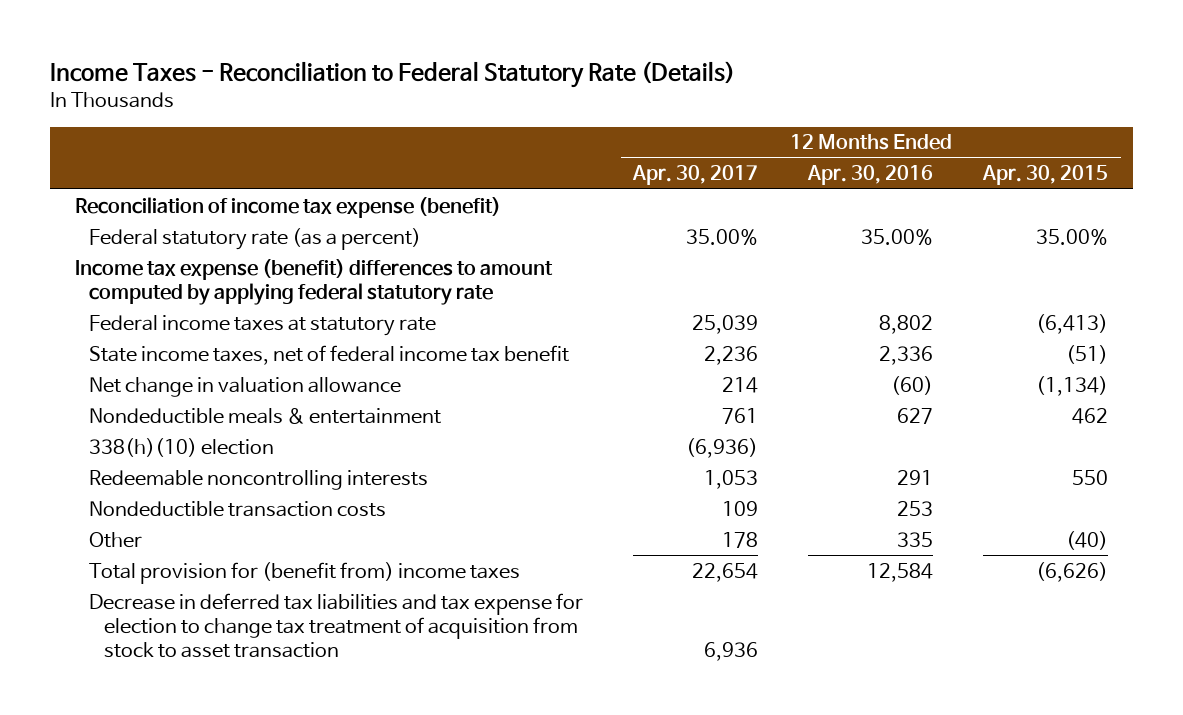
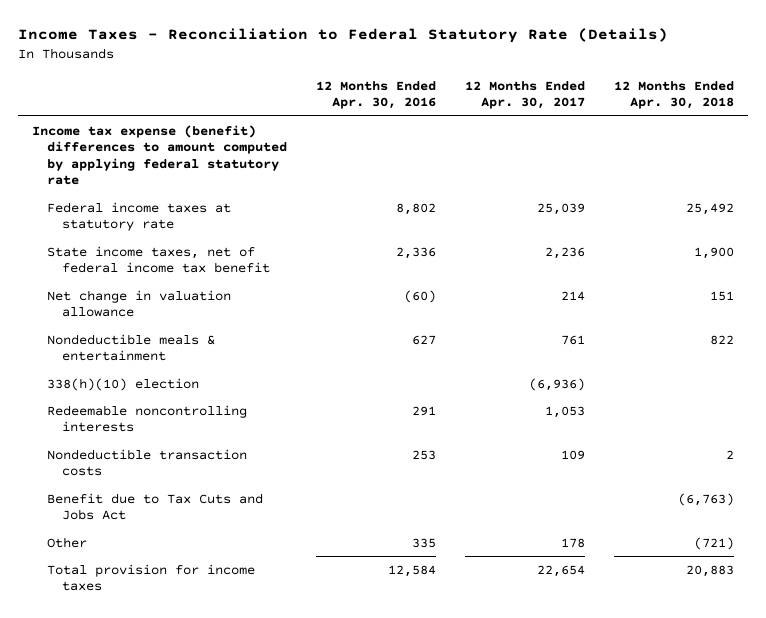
[982,165,1109,186] Apr. 30, 2015 -> none
none -> [613,80,734,110] 12 Months Ended Apr. 30, 2018
[74,196,501,218] Reconciliation of income tax expense (benefit) -> none
[89,227,422,250] Federal statutory rate (as a percent) -> none
none -> [46,492,263,521] Benefit due to Tax Cuts and Jobs Act
[89,592,584,659] Decrease in deferred tax liabilities and tax expense for election to change tax treatment of acquisition from stock to asset transaction -> none
[89,561,521,584] Total provision for (benefit from) income taxes -> [46,563,255,592] Total provision for income taxes

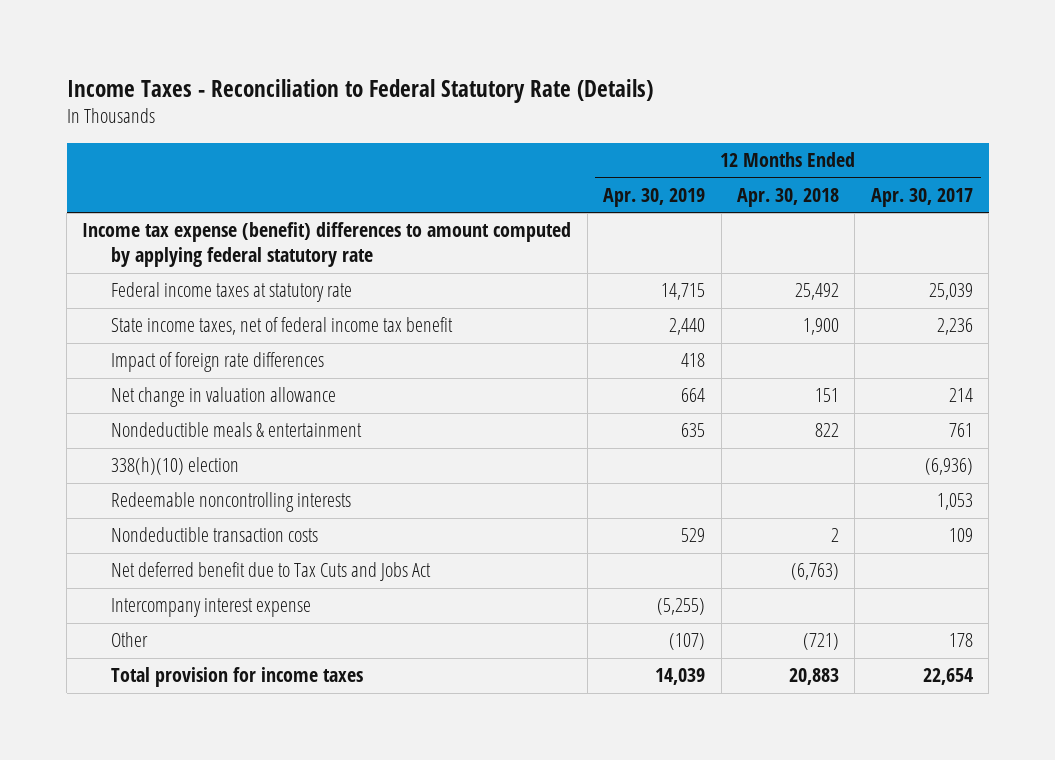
[315,80,436,110] 12 Months Ended Apr. 30, 2016 -> none
none -> [603,187,706,207] Apr. 30, 2019
none -> [111,352,325,373] Impact of foreign rate differences
[46,492,263,521] Benefit due to Tax Cuts and Jobs Act -> [111,562,432,582] Net deferred benefit due to Tax Cuts and Jobs Act
none -> [111,598,312,618] Intercompany interest expense

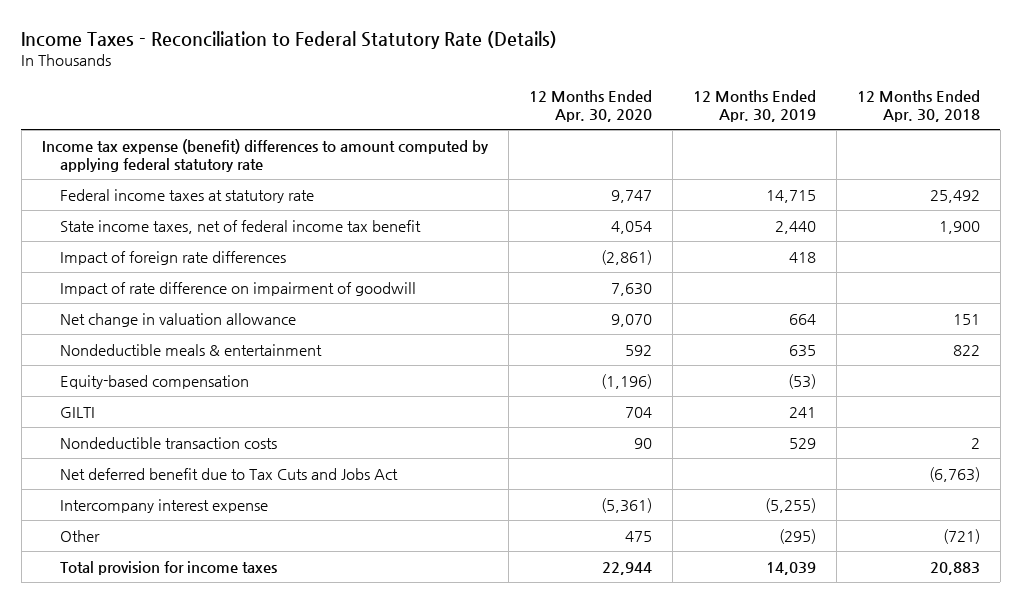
[870,187,973,207] Apr. 30, 2017 -> none
none -> [528,89,652,123] 12 Months Ended Apr. 30, 2020
none -> [59,281,416,296] Impact of rate difference on impairment of goodwill
[111,457,240,476] 338(h)(10) election -> none
[111,492,352,513] Redeemable noncontrolling interests -> none
none -> [59,374,249,389] Equity-based compensation
none -> [59,406,95,418] GILTI
[669,633,706,651] (107) -> [778,528,816,544] (295)

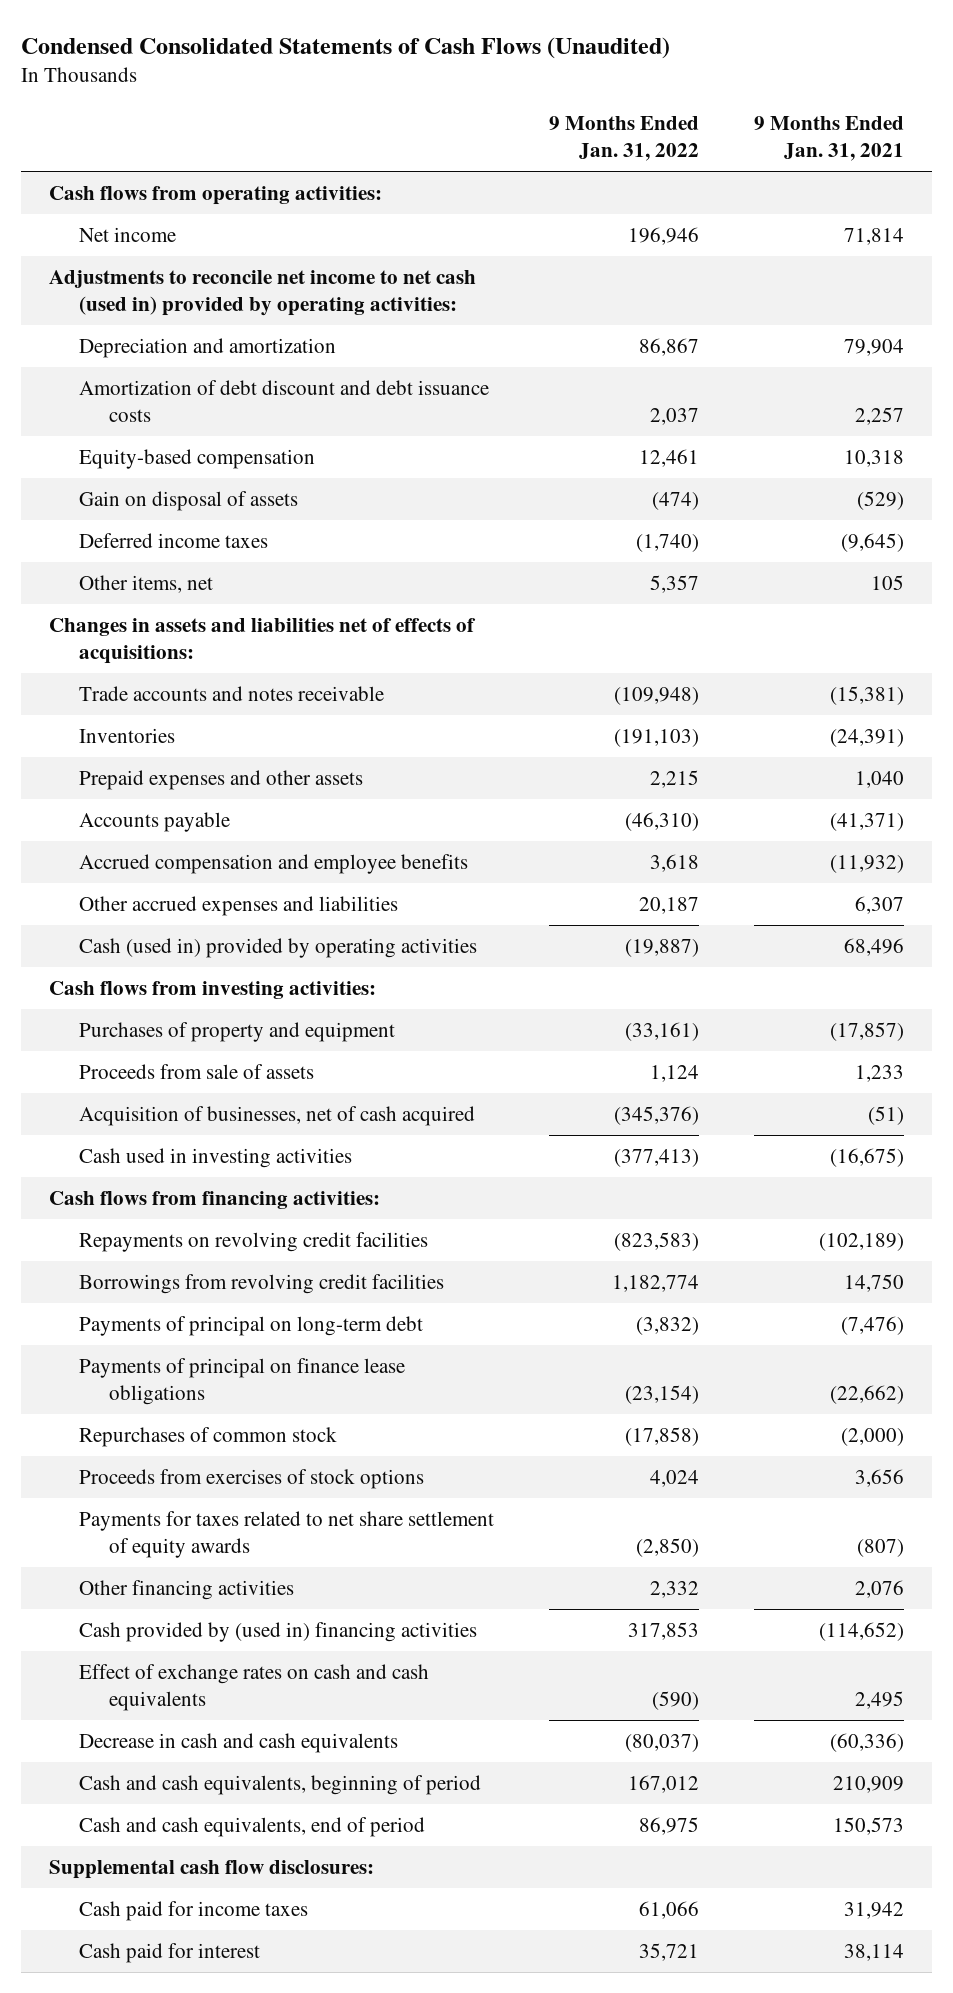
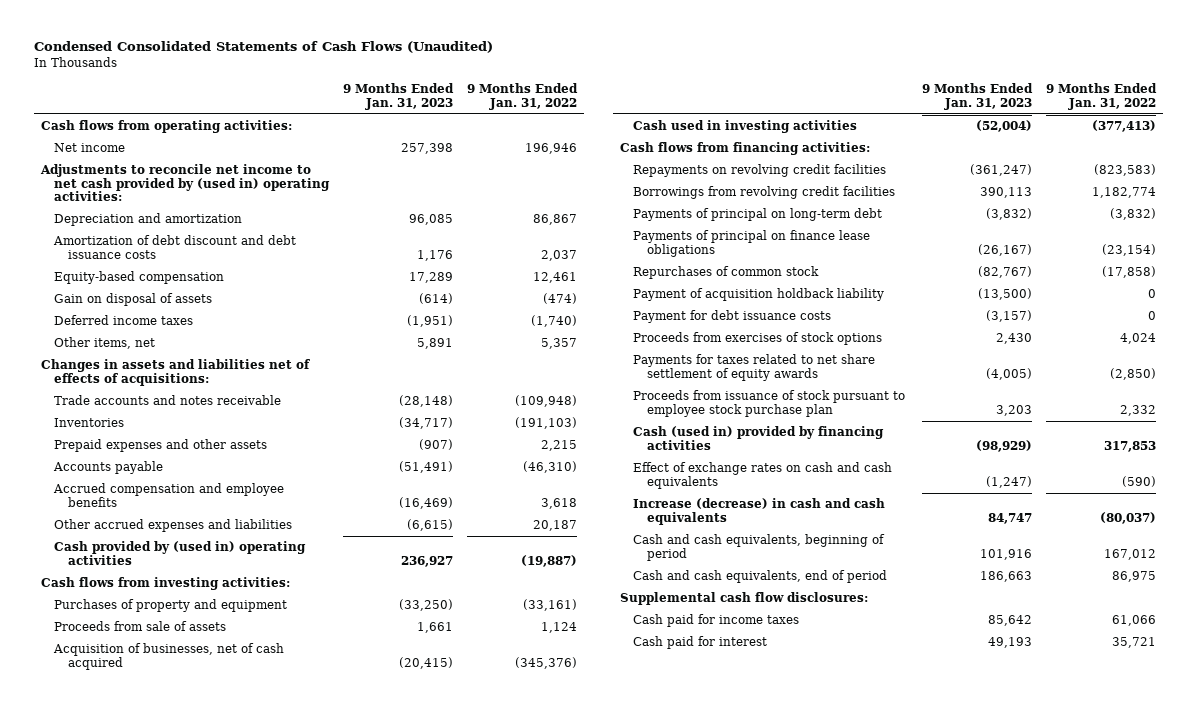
[754,116,905,162] 9 Months Ended Jan. 31, 2021 -> none
none -> [343,83,455,110] 9 Months Ended Jan. 31, 2023
[48,269,476,316] Adjustments to reconcile net income to net cash (used in) provided by operating activities: -> [39,164,331,202] Adjustments to reconcile net income to net cash provided by (used in) operating activities:
[78,937,477,958] Cash (used in) provided by operating activities -> [54,541,307,565] Cash provided by (used in) operating activities
none -> [633,288,885,302] Payment of acquisition holdback liability
none -> [633,310,832,324] Payment for debt issuance costs
[78,1579,294,1600] Other financing activities -> [633,390,906,417] Proceeds from issuance of stock pursuant to employee stock purchase plan
[78,1621,477,1642] Cash provided by (used in) financing activities -> [633,426,885,450] Cash (used in) provided by financing activities
[78,1732,398,1753] Decrease in cash and cash equivalents -> [633,498,886,525] Increase (decrease) in cash and cash equivalents

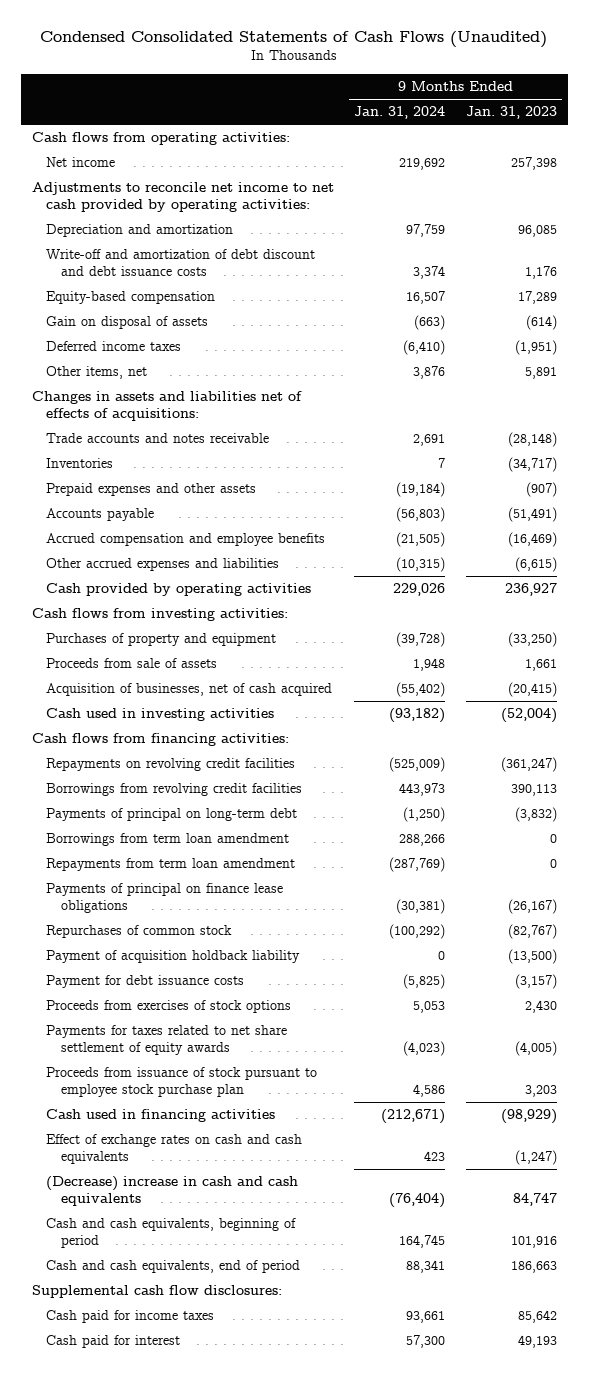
[467,83,579,110] 9 Months Ended Jan. 31, 2022 -> none
none -> [354,106,446,120] Jan. 31, 2024
[39,164,331,202] Adjustments to reconcile net income to net cash provided by (used in) operating activities: -> [31,182,334,213] Adjustments to reconcile net income to net cash provided by operating activities:
[53,235,297,259] Amortization of debt discount and debt issuance costs -> [46,249,316,277] Write-off and amortization of debt discount and debt issuance costs
[54,541,307,565] Cash provided by (used in) operating activities -> [46,583,312,597] Cash provided by operating activities
none -> [46,833,290,847] Borrowings from term loan amendment
none -> [46,858,296,872] Repayments from term loan amendment
[633,426,885,450] Cash (used in) provided by financing activities -> [46,1109,276,1123] Cash used in financing activities
[633,498,886,525] Increase (decrease) in cash and cash equivalents -> [46,1176,299,1207] (Decrease) increase in cash and cash equivalents

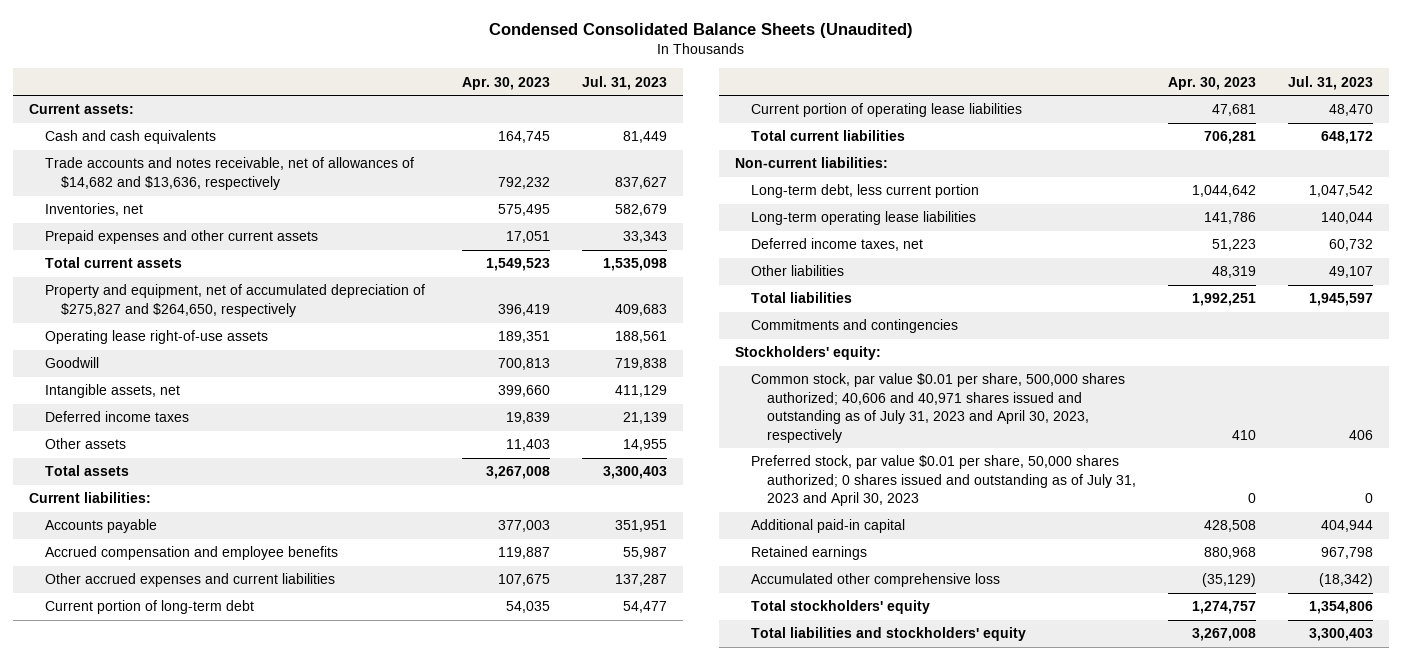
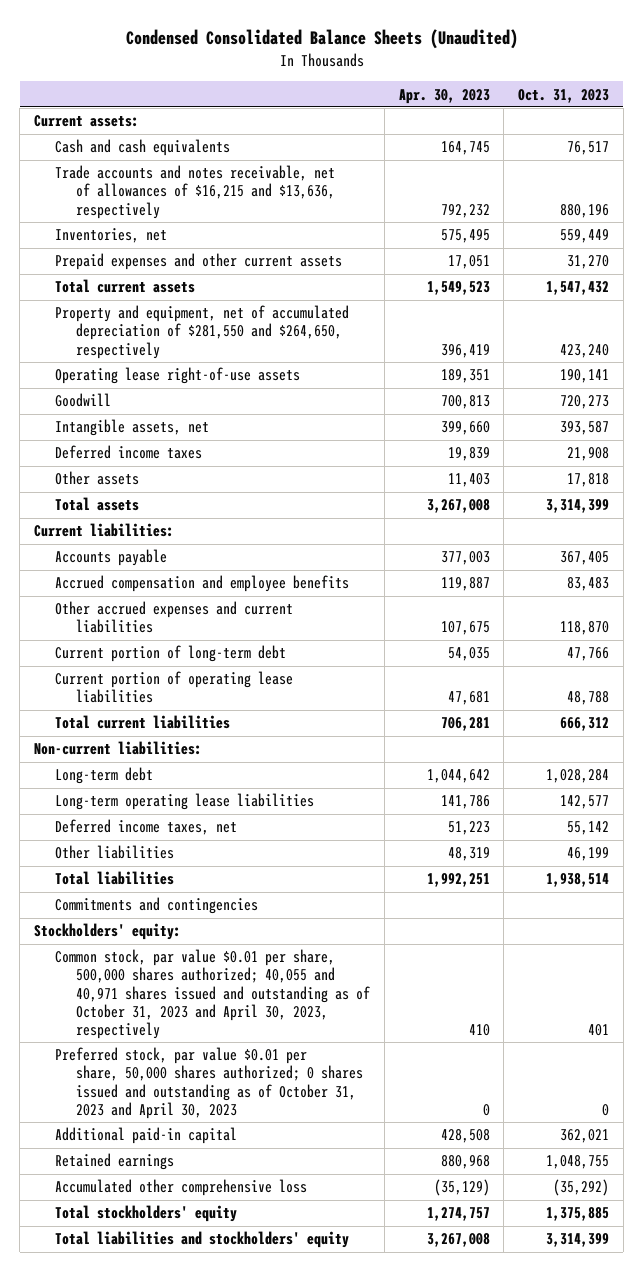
[582,75,668,90] Jul. 31, 2023 -> none
none -> [518,88,610,103] Oct. 31, 2023
[44,157,414,190] Trade accounts and notes receivable, net of allowances of $14,682 and $13,636, respectively -> [55,165,336,219] Trade accounts and notes receivable, net of allowances of $16,215 and $13,636, respectively
[44,284,425,317] Property and equipment, net of accumulated depreciation of $275,827 and $264,650, respectively -> [55,305,350,359] Property and equipment, net of accumulated depreciation of $281,550 and $264,650, respectively
[750,184,979,199] Long-term debt, less current portion -> [55,767,154,785] Long-term debt
[750,373,1125,443] Common stock, par value $0.01 per share, 500,000 shares authorized; 40,606 and 40,971 shares issued and outstanding as of July 31, 2023 and April 30, 2023, respectively -> [55,949,370,1039] Common stock, par value $0.01 per share, 500,000 shares authorized; 40,055 and 40,971 shares issued and outstanding as of October 31, 2023 and April 30, 2023, respectively
[750,455,1136,507] Preferred stock, par value $0.01 per share, 50,000 shares authorized; 0 shares issued and outstanding as of July 31, 2023 and April 30, 2023 -> [55,1047,363,1119] Preferred stock, par value $0.01 per share, 50,000 shares authorized; 0 shares issued and outstanding as of October 31, 2023 and April 30, 2023

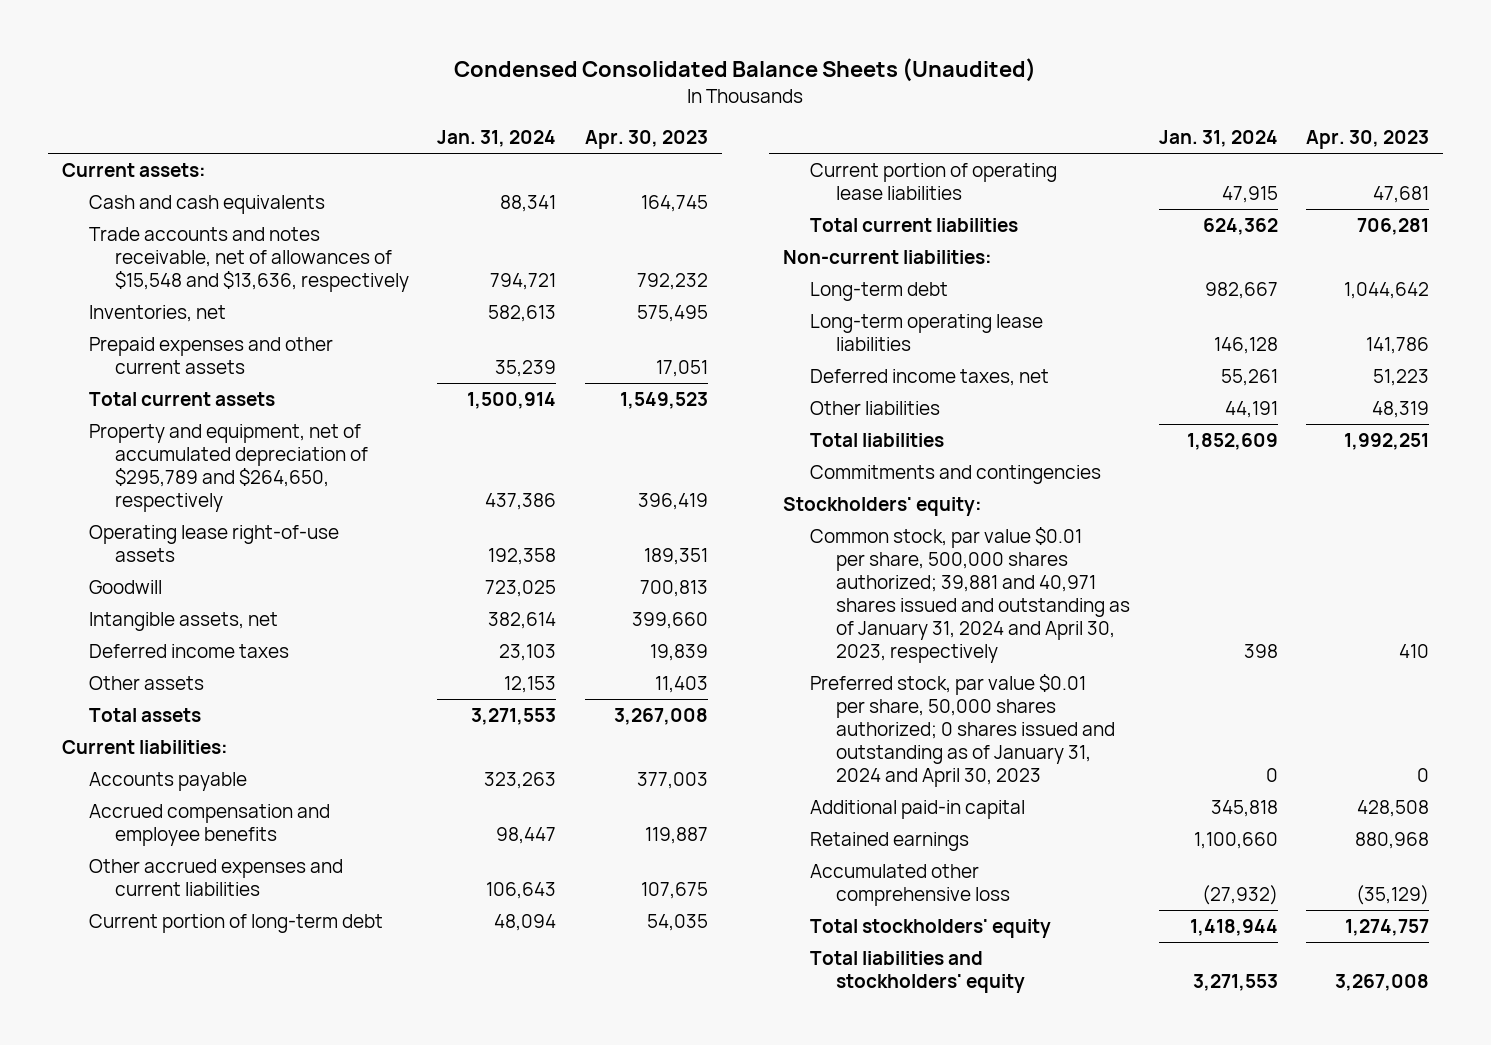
[518,88,610,103] Oct. 31, 2023 -> none
none -> [437,130,557,148] Jan. 31, 2024
[55,165,336,219] Trade accounts and notes receivable, net of allowances of $16,215 and $13,636, respectively -> [88,226,410,292] Trade accounts and notes receivable, net of allowances of $15,548 and $13,636, respectively
[55,305,350,359] Property and equipment, net of accumulated depreciation of $281,550 and $264,650, respectively -> [88,423,369,512] Property and equipment, net of accumulated depreciation of $295,789 and $264,650, respectively
[55,949,370,1039] Common stock, par value $0.01 per share, 500,000 shares authorized; 40,055 and 40,971 shares issued and outstanding as of October 31, 2023 and April 30, 2023, respectively -> [809,526,1131,664] Common stock, par value $0.01 per share, 500,000 shares authorized; 39,881 and 40,971 shares issued and outstanding as of January 31, 2024 and April 30, 2023, respectively
[55,1047,363,1119] Preferred stock, par value $0.01 per share, 50,000 shares authorized; 0 shares issued and outstanding as of October 31, 2023 and April 30, 2023 -> [809,673,1116,787] Preferred stock, par value $0.01 per share, 50,000 shares authorized; 0 shares issued and outstanding as of January 31, 2024 and April 30, 2023

